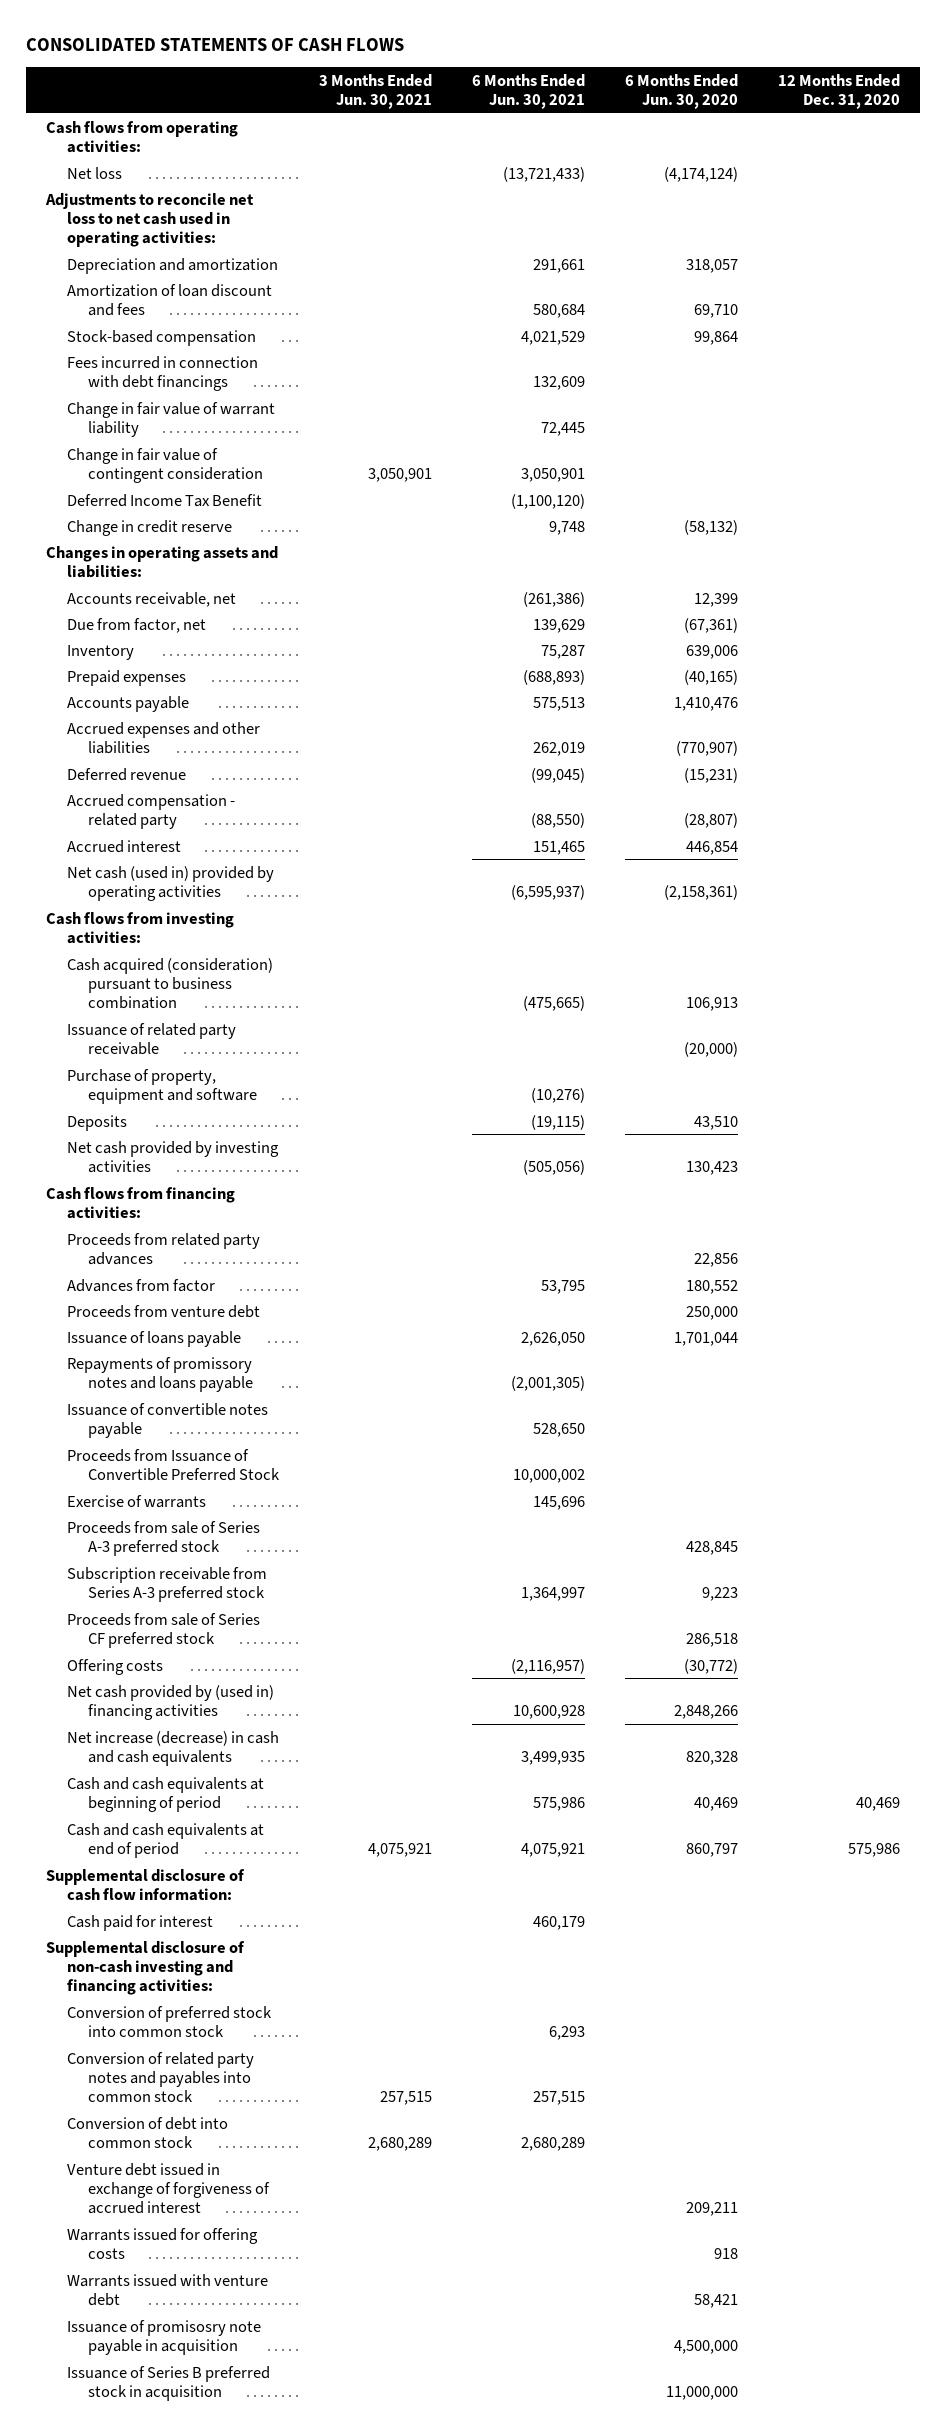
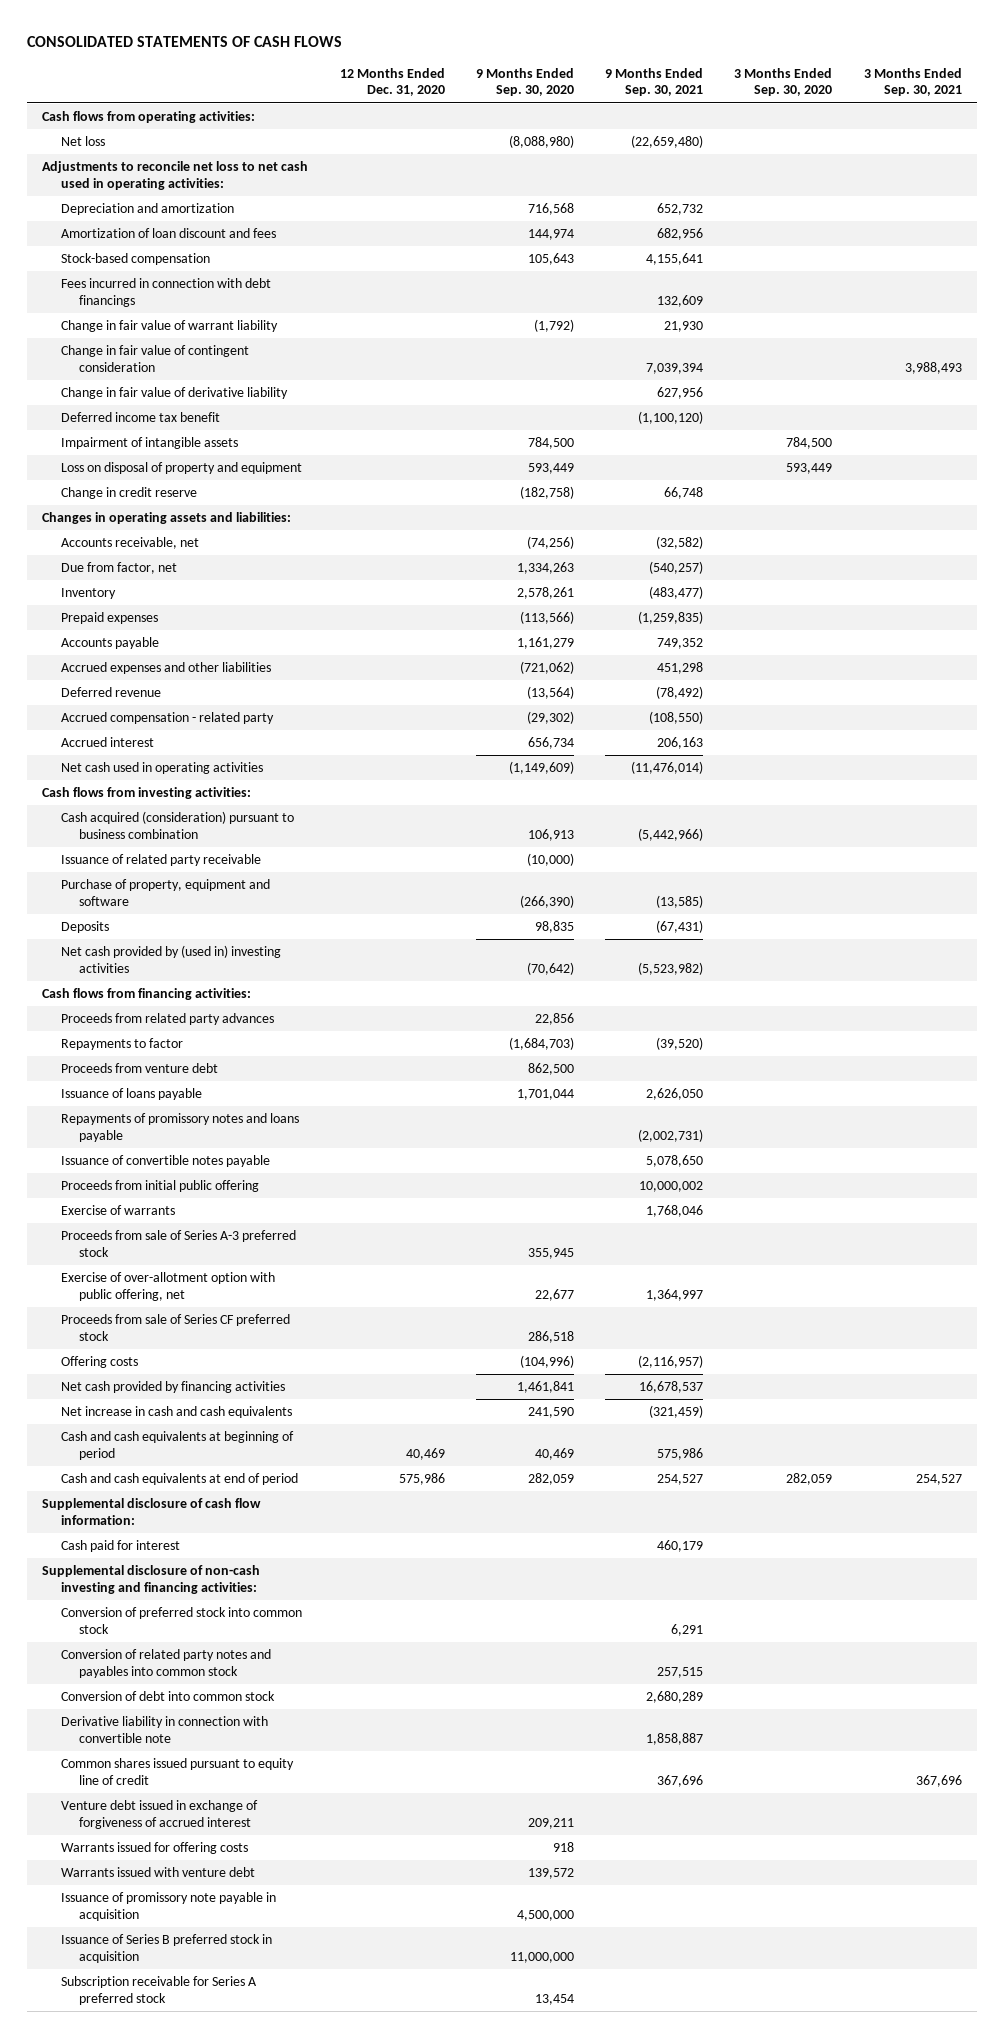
[318,73,432,110] 3 Months Ended Jun. 30, 2021 -> none
[471,73,585,110] 6 Months Ended Jun. 30, 2021 -> none
[624,73,738,110] 6 Months Ended Jun. 30, 2020 -> none
none -> [475,67,574,97] 9 Months Ended Sep. 30, 2020
none -> [605,67,704,97] 9 Months Ended Sep. 30, 2021
none -> [734,67,833,97] 3 Months Ended Sep. 30, 2020
none -> [863,67,962,97] 3 Months Ended Sep. 30, 2021
none -> [60,386,288,399] Change in fair value of derivative liability
[66,493,262,507] Deferred Income Tax Benefit -> [60,411,220,422] Deferred income tax benefit
none -> [60,436,238,449] Impairment of intangible assets
none -> [60,461,302,474] Loss on disposal of property and equipment
[66,865,274,901] Net cash (used in) provided by operating activities -> [60,761,263,774] Net cash used in operating activities
[66,1140,279,1173] Net cash provided by investing activities -> [60,944,281,973] Net cash provided by (used in) investing activities
[66,1278,215,1292] Advances from factor -> [60,1037,183,1050] Repayments to factor
[66,1448,280,1481] Proceeds from Issuance of Convertible Preferred Stock -> [60,1179,259,1192] Proceeds from initial public offering
[66,1566,267,1602] Subscription receivable from Series A-3 preferred stock -> [60,1271,275,1301] Exercise of over-allotment option with public offering, net
[66,1684,274,1720] Net cash provided by (used in) financing activities -> [60,1380,285,1393] Net cash provided by financing activities
[66,1730,279,1766] Net increase (decrease) in cash and cash equivalents -> [60,1405,292,1418] Net increase in cash and cash equivalents
none -> [60,1715,268,1743] Derivative liability in connection with convertible note
none -> [60,1757,294,1785] Common shares issued pursuant to equity line of credit
[66,2319,261,2355] Issuance of promisosry note payable in acquisition -> [60,1891,276,1921] Issuance of promissory note payable in acquisition
none -> [60,1975,257,2005] Subscription receivable for Series A preferred stock

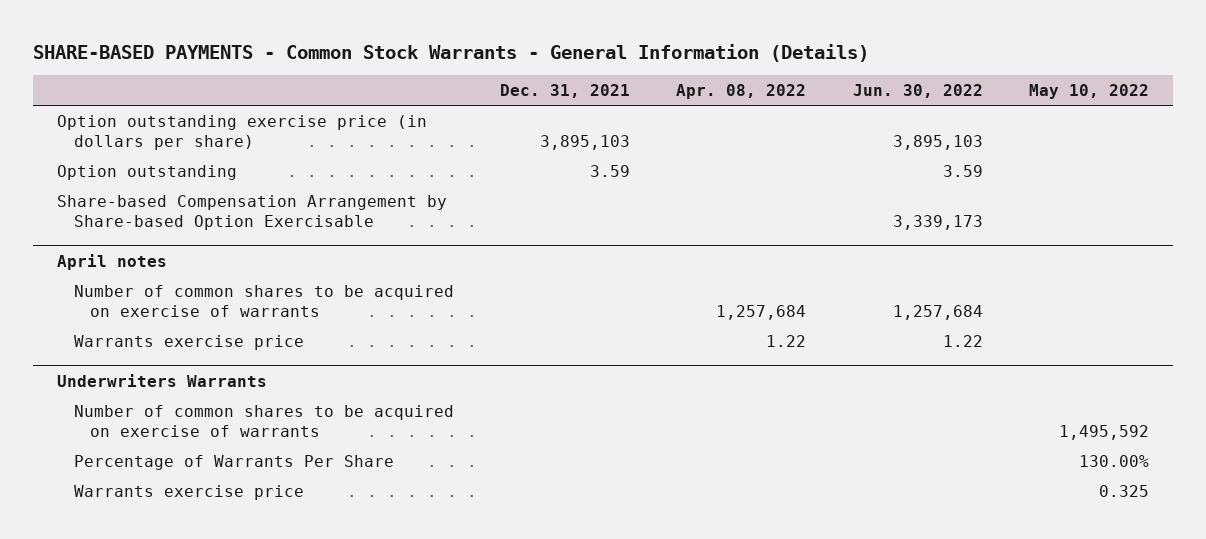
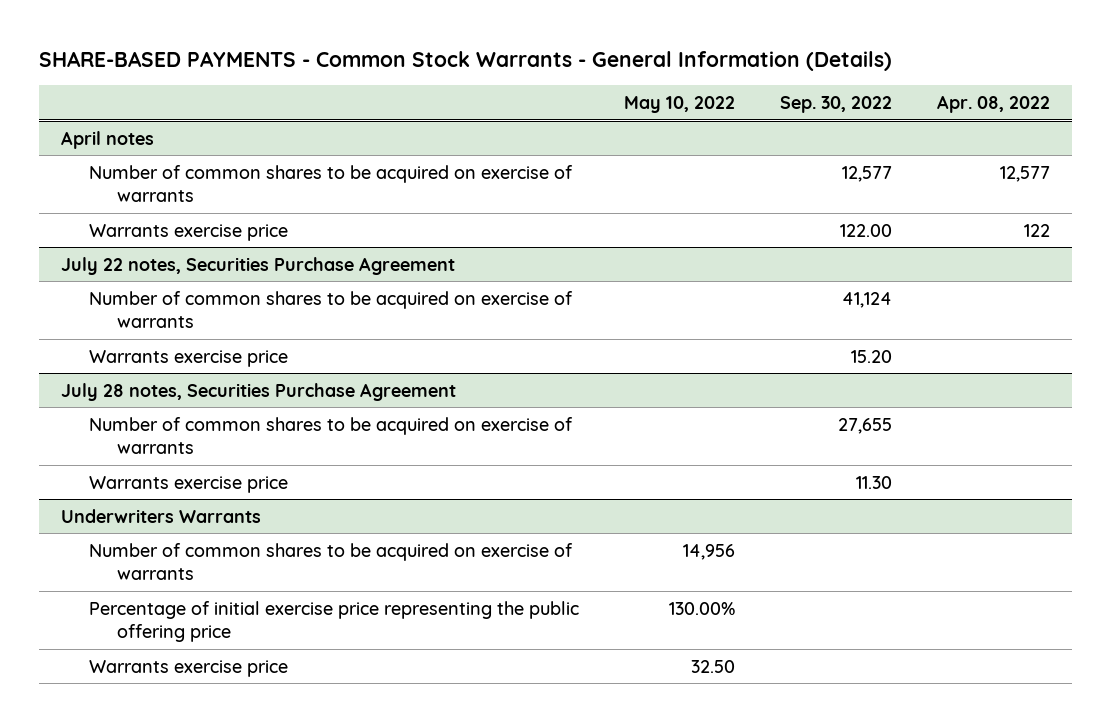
[500,83,631,98] Dec. 31, 2021 -> none
[852,83,983,98] Jun. 30, 2022 -> none
none -> [779,95,892,113] Sep. 30, 2022
[56,115,427,150] Option outstanding exercise price (in dollars per share) -> none
[56,165,237,181] Option outstanding -> none
[56,195,447,230] Share-based Compensation Arrangement by Share-based Option Exercisable -> none
[716,304,807,320] 1,257,684 -> [999,165,1050,182] 12,577
[766,335,807,348] 1.22 -> [1023,223,1050,237] 122
none -> [61,256,456,275] July 22 notes, Securities Purchase Agreement
none -> [89,290,574,329] Number of common shares to be acquired on exercise of warrants
none -> [89,349,289,367] Warrants exercise price
none -> [61,382,457,401] July 28 notes, Securities Purchase Agreement
none -> [89,416,574,455] Number of common shares to be acquired on exercise of warrants
none -> [89,475,289,493] Warrants exercise price
[1059,424,1150,440] 1,495,592 -> [683,543,736,560] 14,956
[73,455,394,471] Percentage of Warrants Per Share -> [89,600,580,643] Percentage of initial exercise price representing the public offering price
[1099,485,1150,498] 0.325 -> [691,659,736,673] 32.50

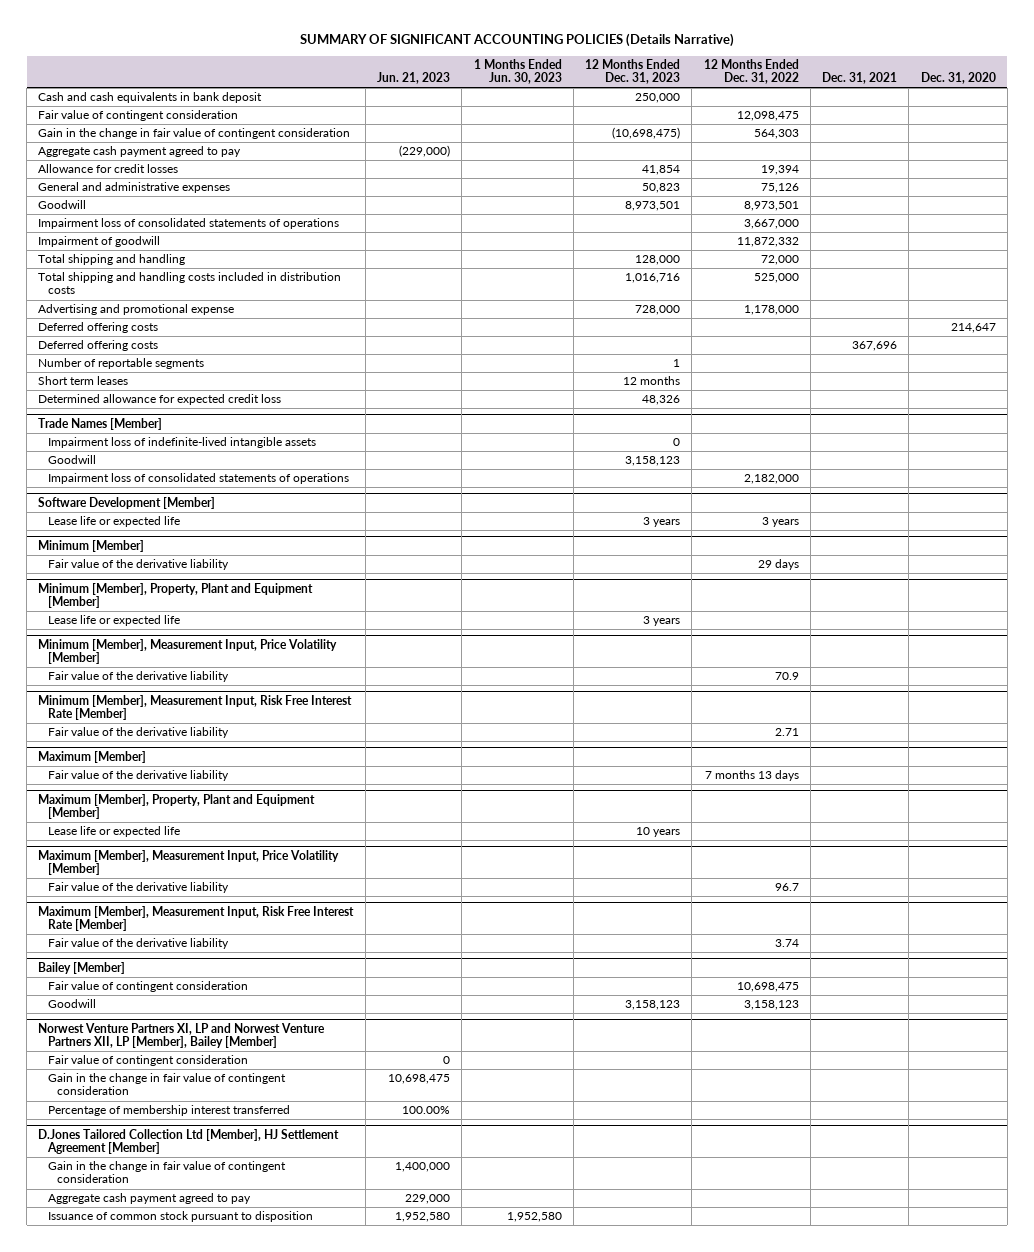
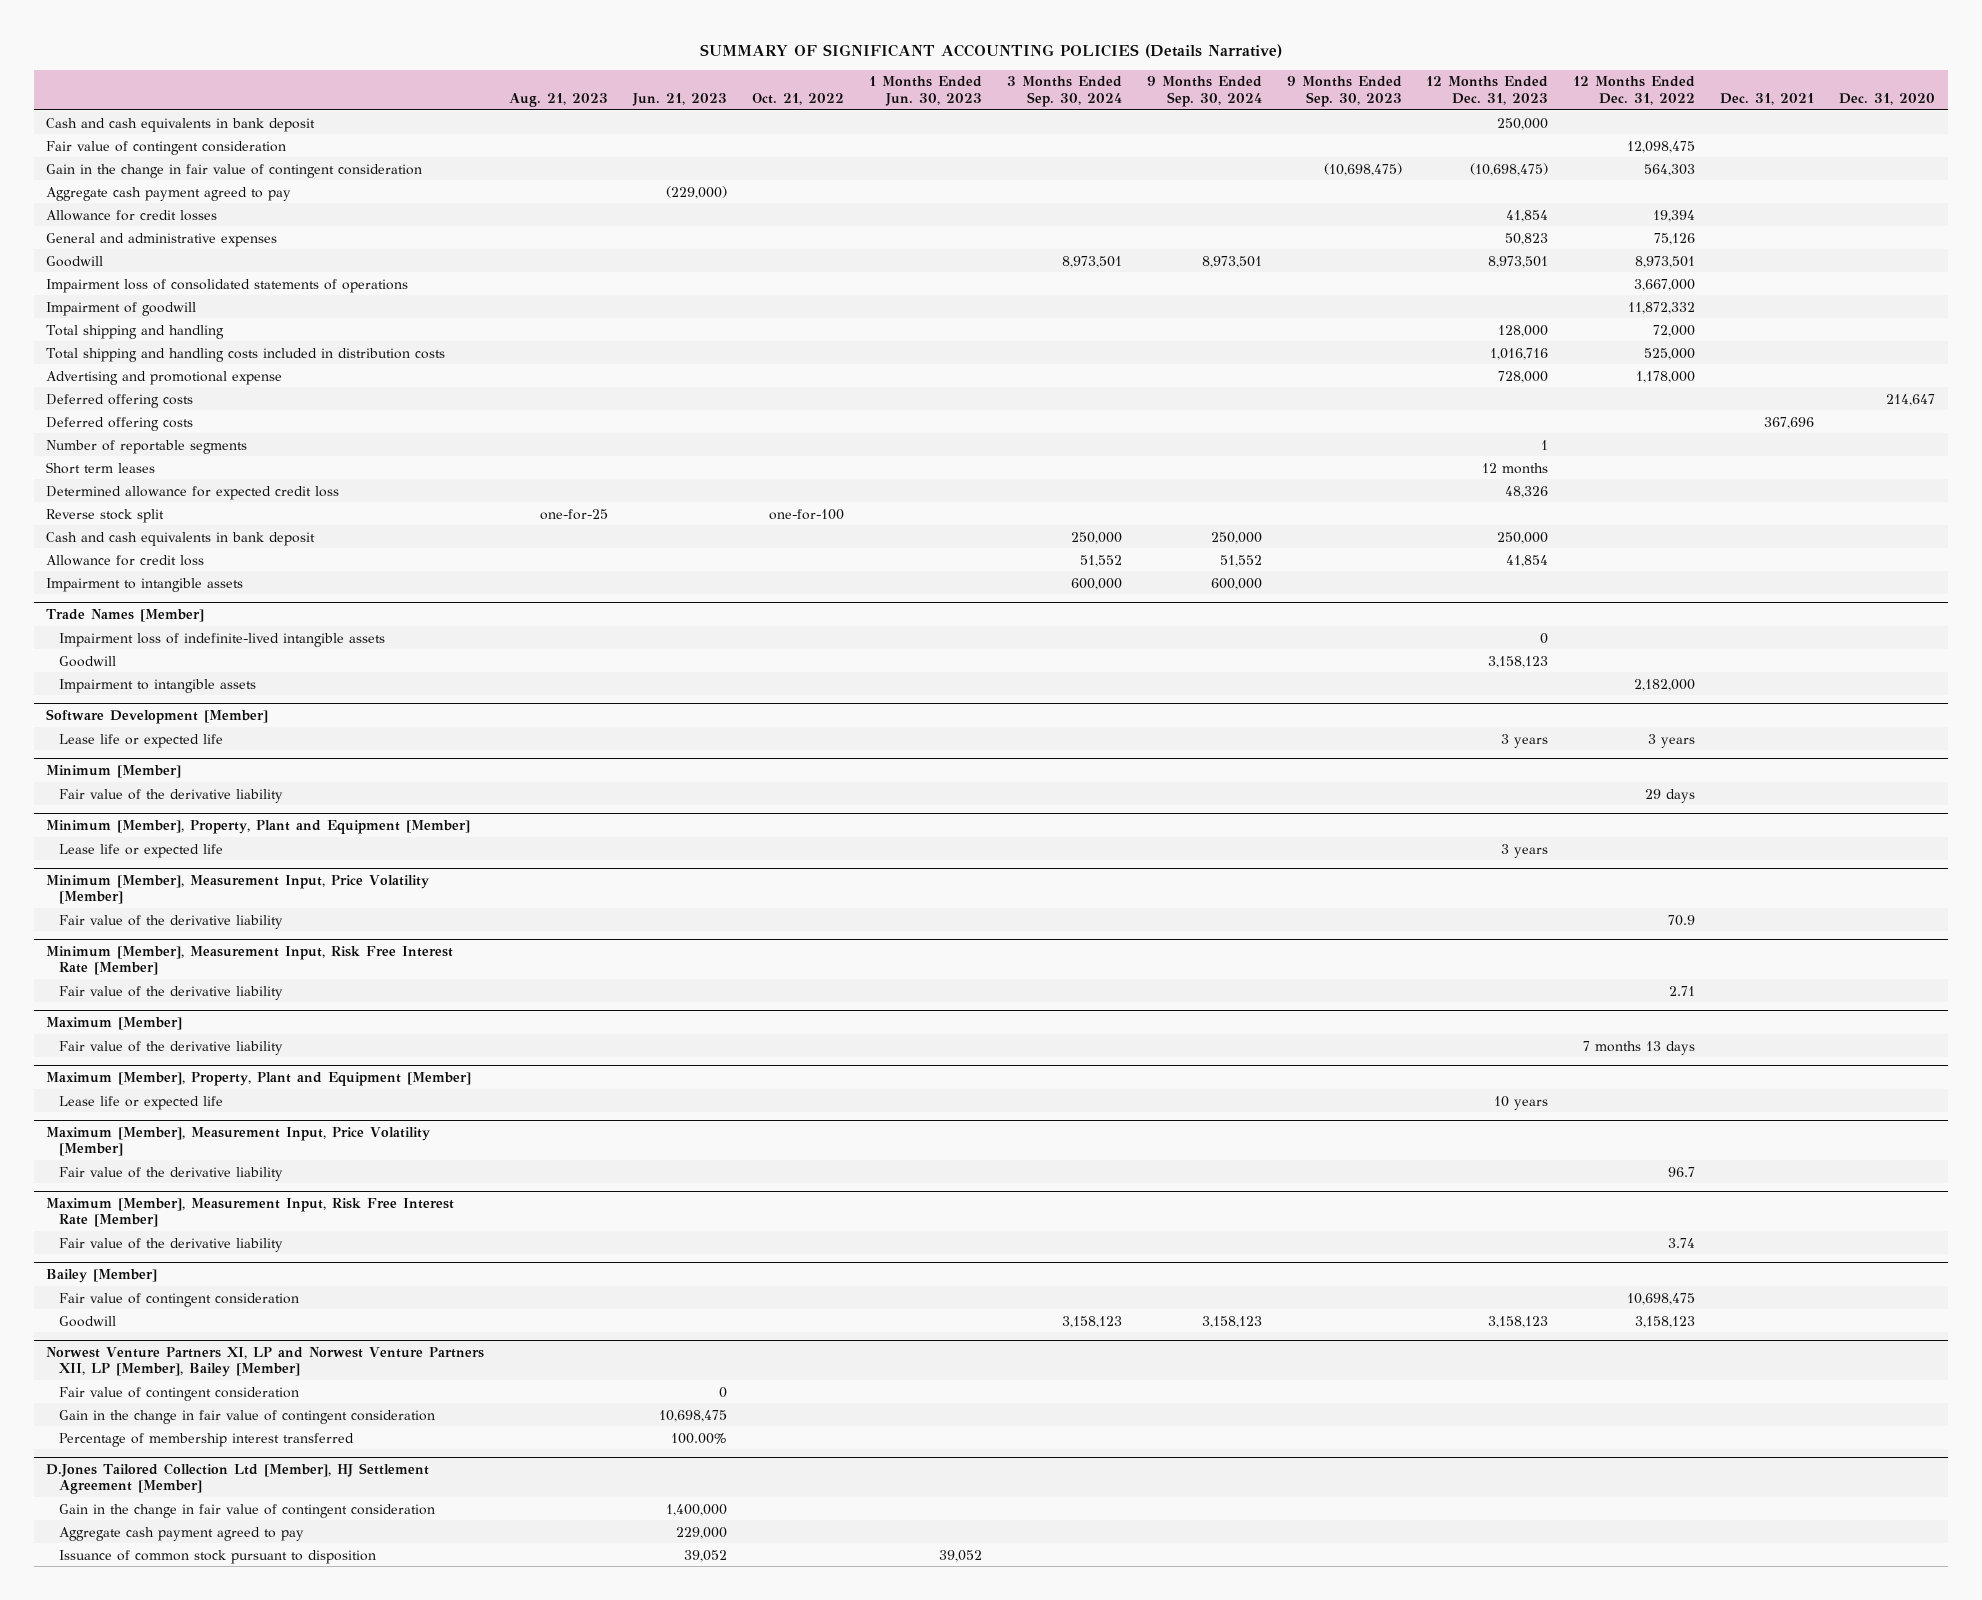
none -> [509,92,609,107] Aug. 21, 2023
none -> [752,92,845,105] Oct. 21, 2022
none -> [1006,76,1122,107] 3 Months Ended Sep. 30, 2024
none -> [1146,76,1262,107] 9 Months Ended Sep. 30, 2024
none -> [1286,76,1402,107] 9 Months Ended Sep. 30, 2023
none -> [46,508,165,523] Reverse stock split
none -> [46,531,316,546] Cash and cash equivalents in bank deposit
none -> [46,554,205,566] Allowance for credit loss
none -> [46,577,244,592] Impairment to intangible assets
[47,473,349,485] Impairment loss of consolidated statements of operations -> [59,678,257,693] Impairment to intangible assets
[395,1212,451,1223] 1,952,580 -> [684,1549,728,1562] 39,052
[506,1212,562,1223] 1,952,580 -> [938,1549,982,1562] 39,052

